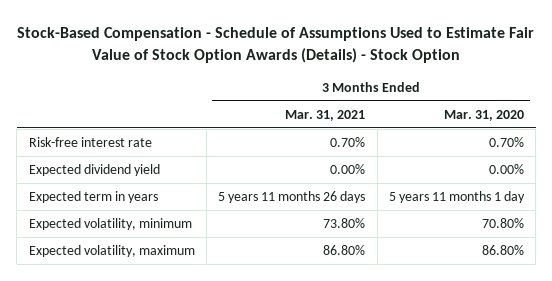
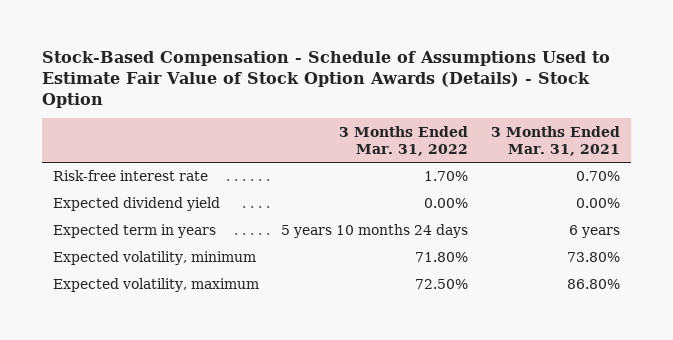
[443,109,524,121] Mar. 31, 2020 -> none
none -> [339,125,469,156] 3 Months Ended Mar. 31, 2022
[218,190,366,203] 5 years 11 months 26 days -> [569,225,621,239] 6 years

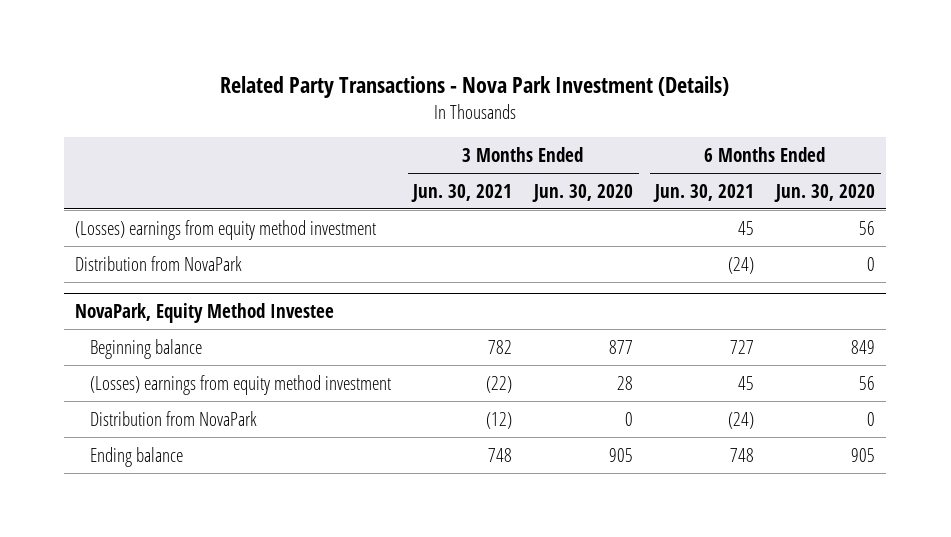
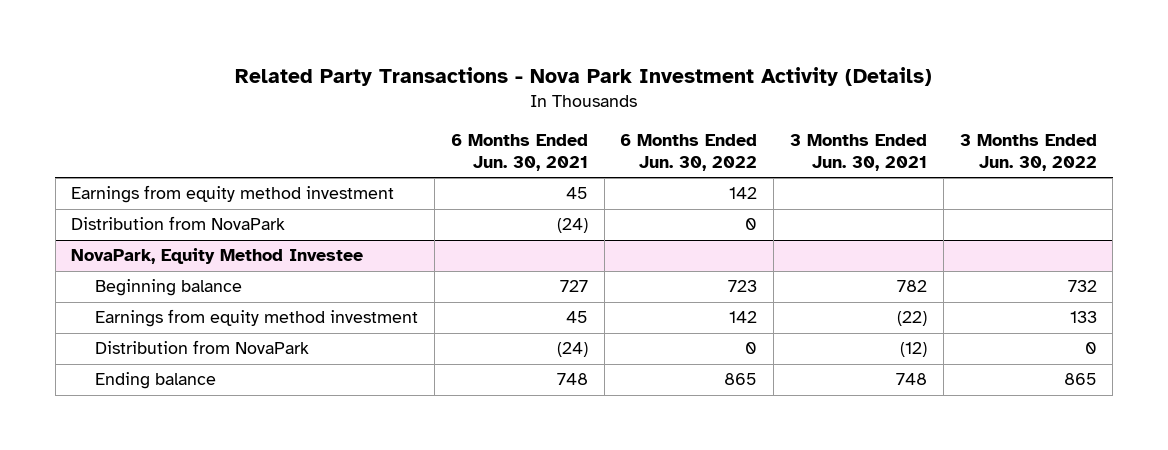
[220,76,730,99] Related Party Transactions - Nova Park Investment (Details) -> [235,66,933,86] Related Party Transactions - Nova Park Investment Activity (Details)
[532,183,634,202] Jun. 30, 2020 -> none
[774,183,876,202] Jun. 30, 2020 -> none
none -> [620,133,758,172] 6 Months Ended Jun. 30, 2022
none -> [959,133,1097,172] 3 Months Ended Jun. 30, 2022
[75,219,377,240] (Losses) earnings from equity method investment -> [71,185,395,204] Earnings from equity method investment
[90,374,392,395] (Losses) earnings from equity method investment -> [95,309,419,328] Earnings from equity method investment

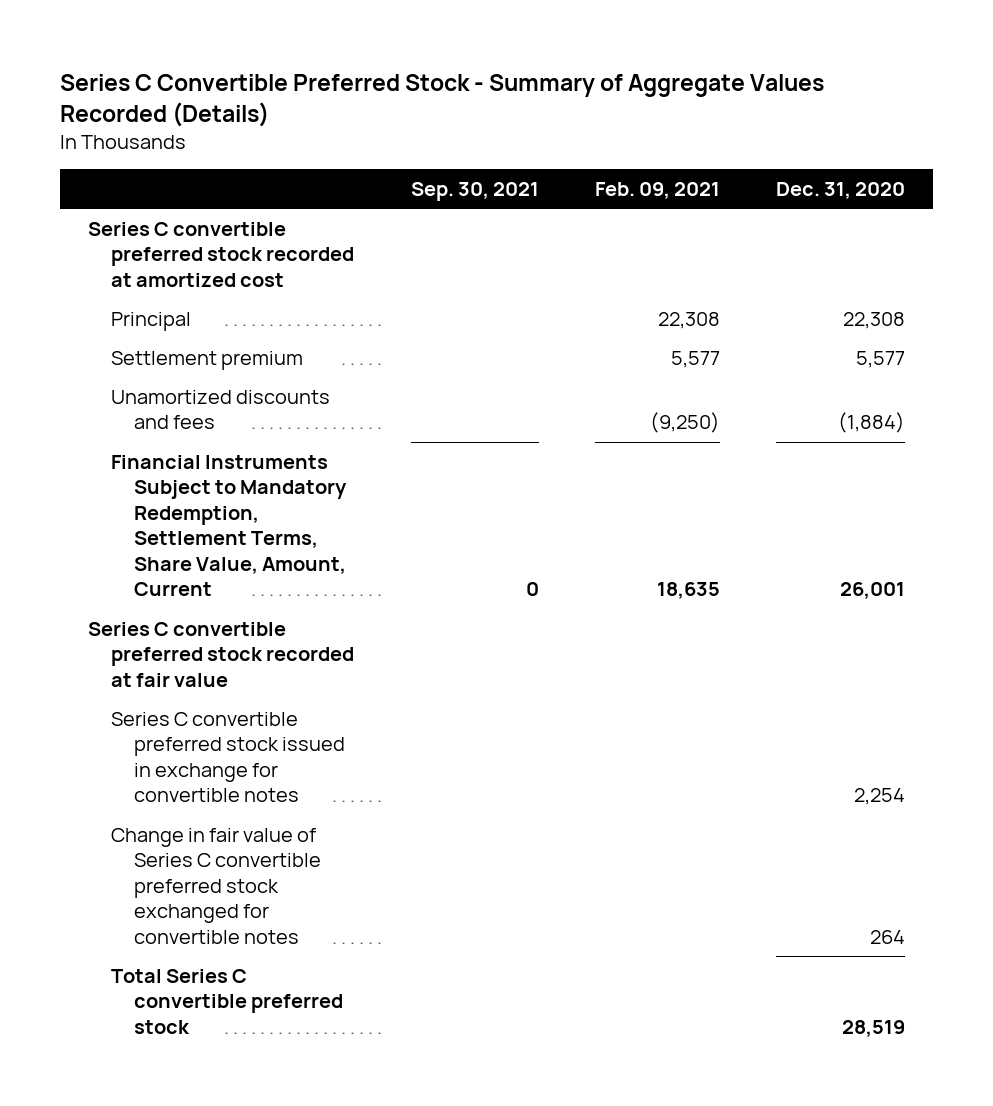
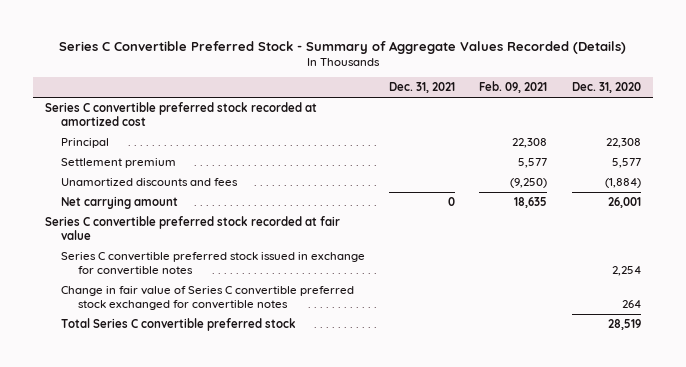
[410,181,539,201] Sep. 30, 2021 -> none
none -> [389,82,456,94] Dec. 31, 2021
[111,454,348,597] Financial Instruments Subject to Mandatory Redemption, Settlement Terms, Share Value, Amount, Current -> [61,196,179,210] Net carrying amount

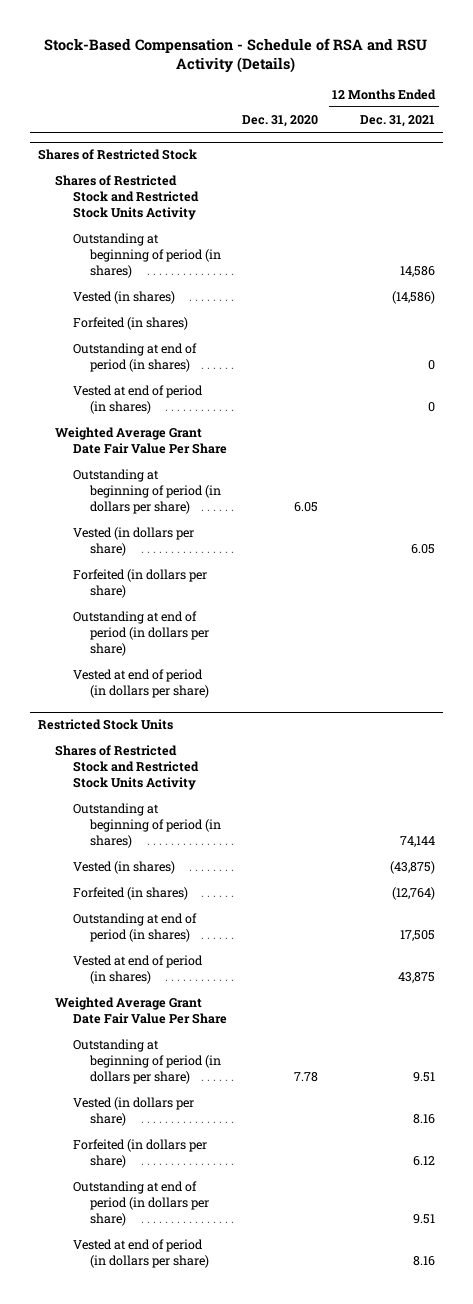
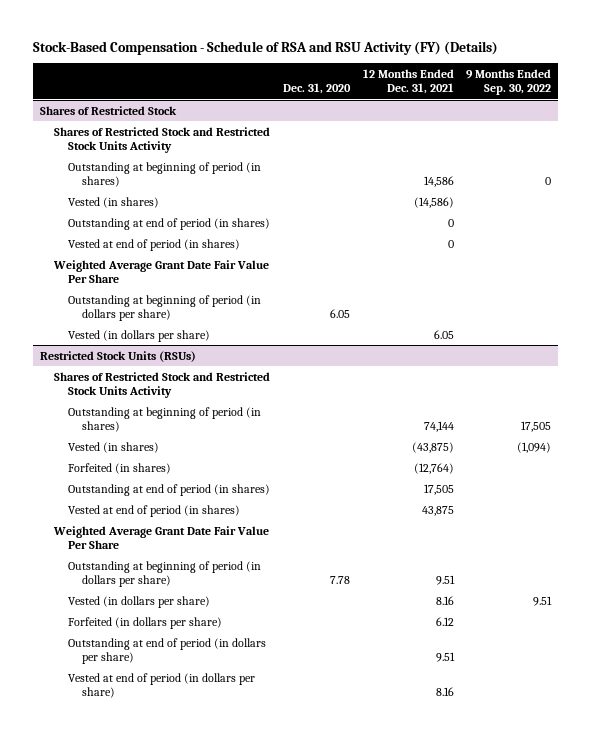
[44,37,428,73] Stock-Based Compensation - Schedule of RSA and RSU Activity (Details) -> [33,40,499,55] Stock-Based Compensation - Schedule of RSA and RSU Activity (FY) (Details)
none -> [466,68,552,96] 9 Months Ended Sep. 30, 2022
[72,317,188,331] Forfeited (in shares) -> none
[72,569,207,599] Forfeited (in dollars per share) -> none
[72,611,210,657] Outstanding at end of period (in dollars per share) -> none
[72,669,210,699] Vested at end of period (in dollars per share) -> none
[37,719,173,731] Restricted Stock Units -> [39,350,196,362] Restricted Stock Units (RSUs)

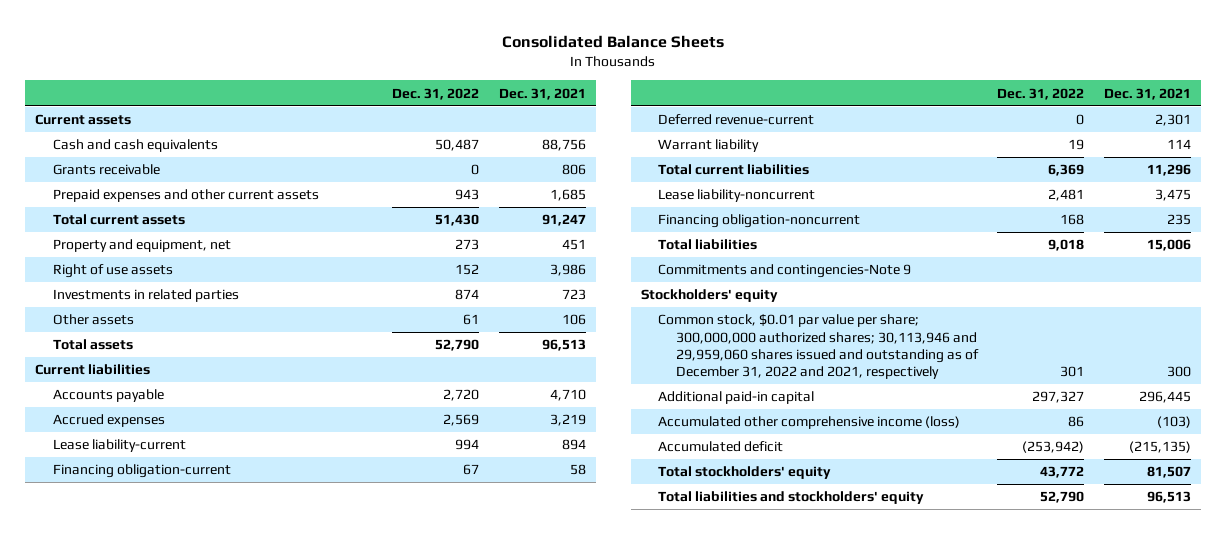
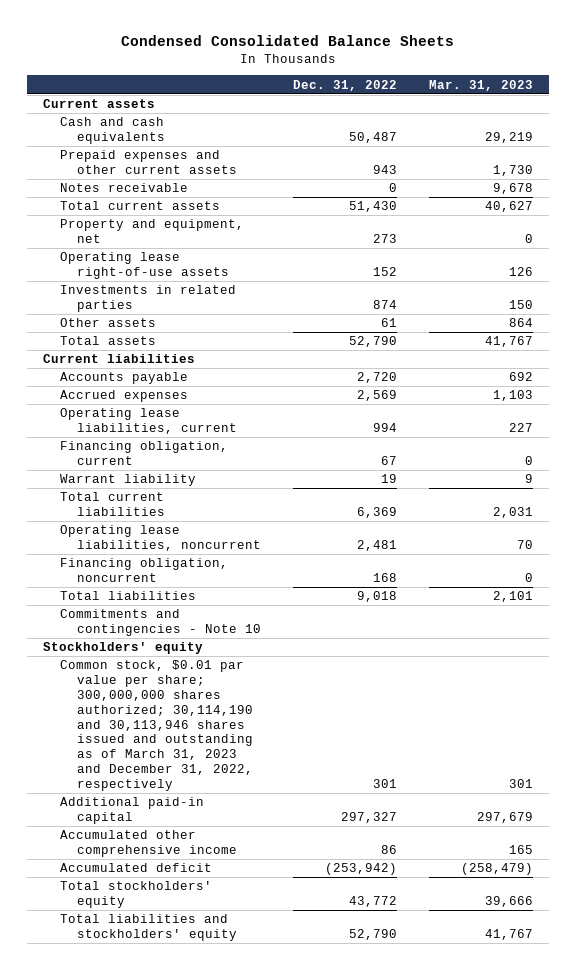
[502,35,725,49] Consolidated Balance Sheets -> [120,35,454,47] Condensed Consolidated Balance Sheets
[498,87,586,100] Dec. 31, 2021 -> none
none -> [428,79,533,91] Mar. 31, 2023
[52,164,160,176] Grants receivable -> none
none -> [59,183,188,193] Notes receivable
[52,264,173,279] Right of use assets -> [59,252,229,280] Operating lease right-of-use assets
[658,114,815,126] Deferred revenue-current -> none
[52,439,186,453] Lease liability-current -> [59,408,237,435] Operating lease liabilities, current
[52,464,231,479] Financing obligation-current -> [59,441,228,466] Financing obligation, current
[658,189,816,203] Lease liability-noncurrent -> [59,525,261,552] Operating lease liabilities, noncurrent
[658,214,861,229] Financing obligation-noncurrent -> [59,558,228,583] Financing obligation, noncurrent
[658,264,912,279] Commitments and contingencies-Note 9 -> [59,609,261,637] Commitments and contingencies - Note 10
[658,314,979,380] Common stock, $0.01 par value per share; 300,000,000 authorized shares; 30,113,946 and 29,959,060 shares issued and outstanding as of December 31, 2022 and 2021, respectively -> [59,660,253,791] Common stock, $0.01 par value per share; 300,000,000 shares authorized; 30,114,190 and 30,113,946 shares issued and outstanding as of March 31, 2023 and December 31, 2022, respectively
[658,416,961,430] Accumulated other comprehensive income (loss) -> [59,830,237,858] Accumulated other comprehensive income

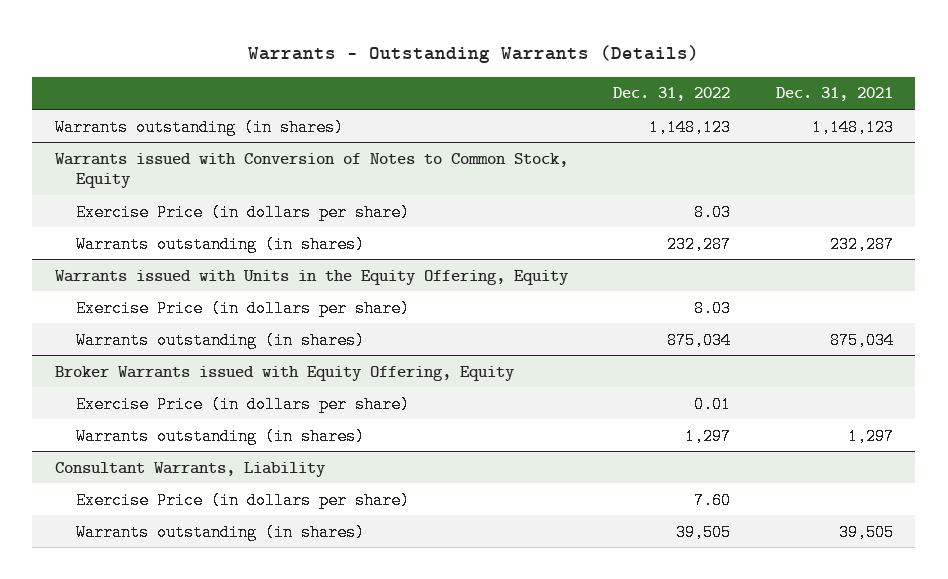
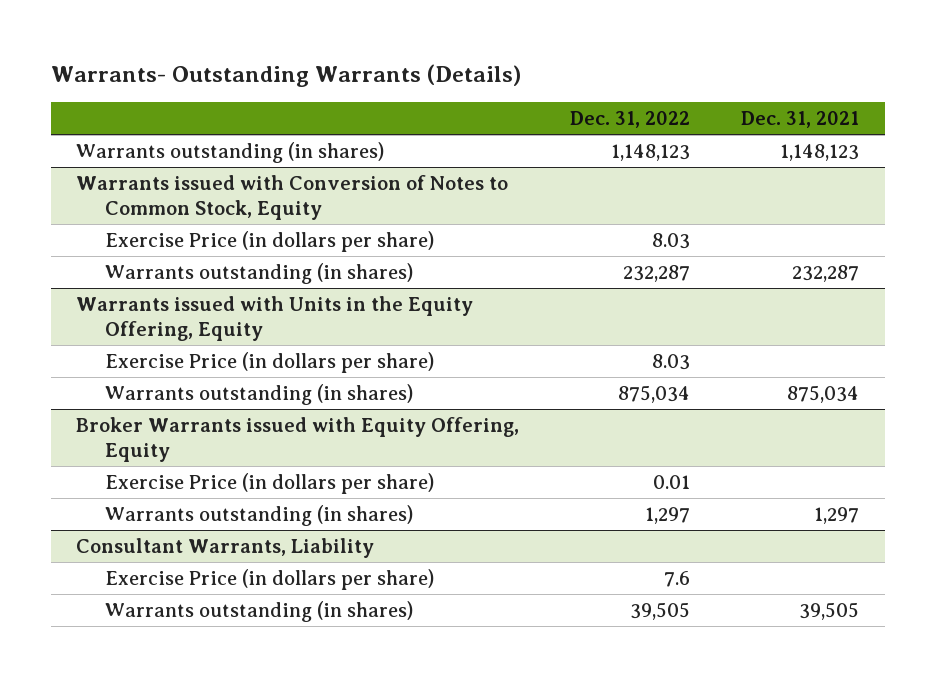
[247,45,699,64] Warrants - Outstanding Warrants (Details) -> [50,63,521,87] Warrants- Outstanding Warrants (Details)
[694,491,732,509] 7.60 -> [664,571,691,588] 7.6

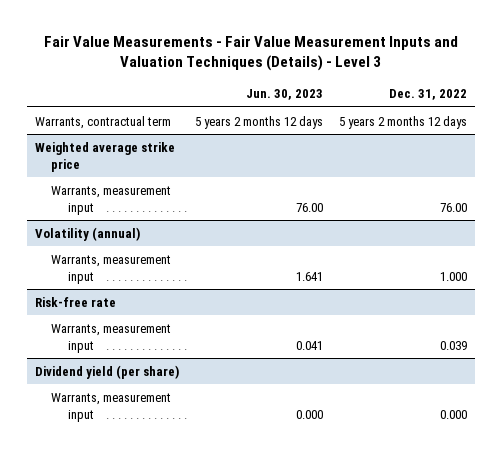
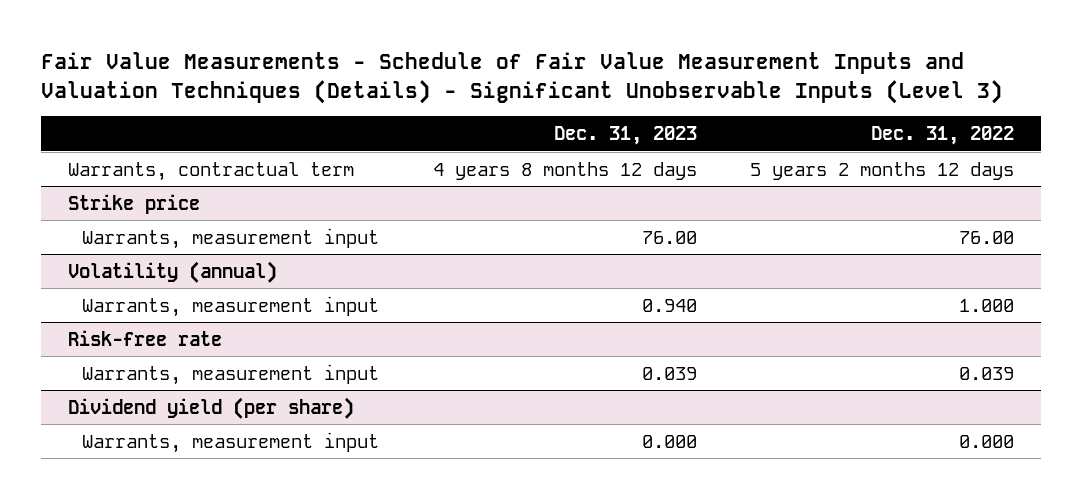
[43,36,458,72] Fair Value Measurements - Fair Value Measurement Inputs and Valuation Techniques (Details) - Level 3 -> [40,52,1003,105] Fair Value Measurements - Schedule of Fair Value Measurement Inputs and Valuation Techniques (Details) - Significant Unobservable Inputs (Level 3)
[245,89,323,101] Jun. 30, 2023 -> none
none -> [553,125,697,145] Dec. 31, 2023
[34,141,175,172] Weighted average strike price -> [67,193,200,214] Strike price

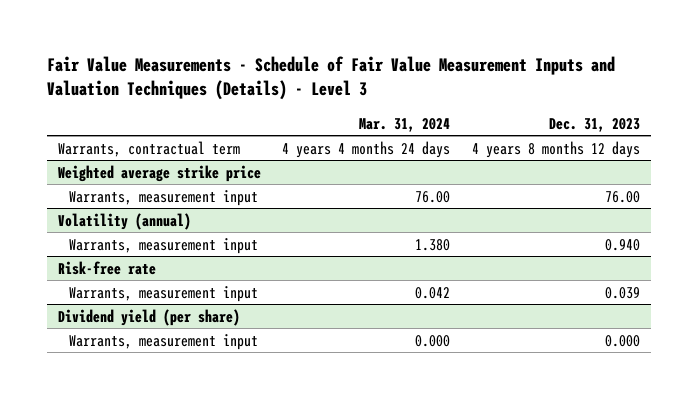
[40,52,1003,105] Fair Value Measurements - Schedule of Fair Value Measurement Inputs and Valuation Techniques (Details) - Significant Unobservable Inputs (Level 3) -> [47,56,616,101] Fair Value Measurements - Schedule of Fair Value Measurement Inputs and Valuation Techniques (Details) - Level 3
[871,125,1015,145] Dec. 31, 2022 -> none
none -> [359,117,451,132] Mar. 31, 2024
[67,193,200,214] Strike price -> [57,164,261,182] Weighted average strike price

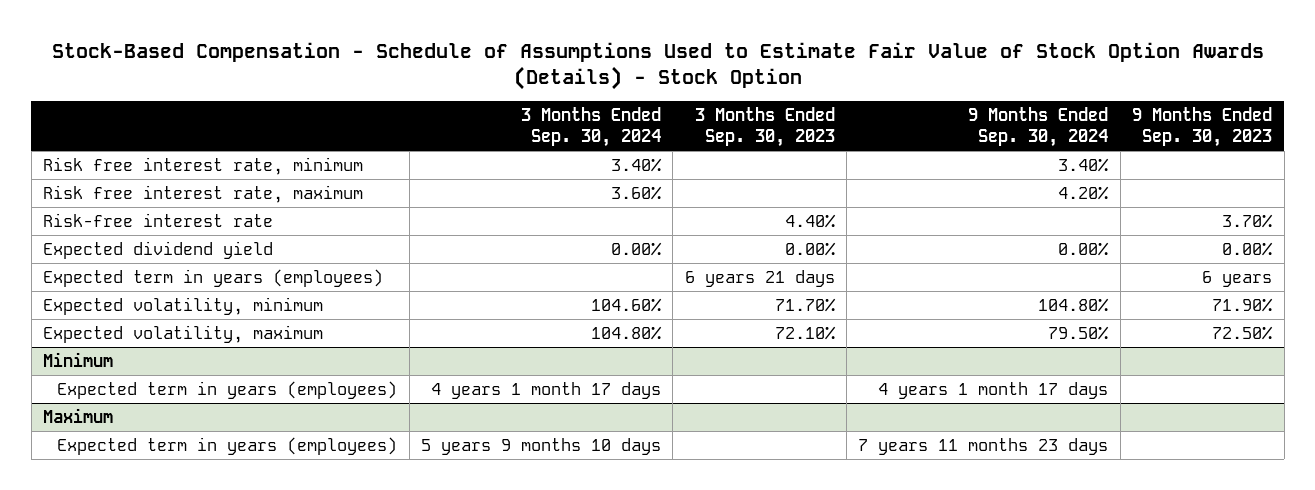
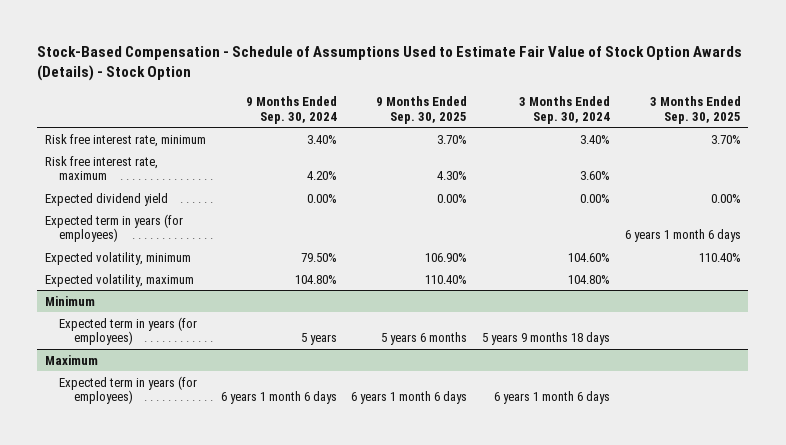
[694,107,835,148] 3 Months Ended Sep. 30, 2023 -> none
[1132,107,1273,148] 9 Months Ended Sep. 30, 2023 -> none
none -> [376,95,468,124] 9 Months Ended Sep. 30, 2025
none -> [649,95,741,124] 3 Months Ended Sep. 30, 2025
[43,213,274,228] Risk-free interest rate -> none
[43,269,384,288] Expected term in years (employees) -> [44,213,183,243] Expected term in years (for employees)
[1038,298,1110,313] 104.80% -> [300,252,337,262] 79.50%
[1048,326,1110,341] 79.50% -> [294,274,337,284] 104.80%
[57,381,398,400] Expected term in years (employees) -> [59,316,198,346] Expected term in years (for employees)
[430,382,661,400] 4 years 1 month 17 days -> [482,332,611,346] 5 years 9 months 18 days
[878,382,1109,400] 4 years 1 month 17 days -> [300,333,337,346] 5 years
[57,437,398,456] Expected term in years (employees) -> [59,375,198,405] Expected term in years (for employees)
[420,438,661,456] 5 years 9 months 10 days -> [494,391,611,405] 6 years 1 month 6 days
[858,438,1109,456] 7 years 11 months 23 days -> [220,391,337,405] 6 years 1 month 6 days

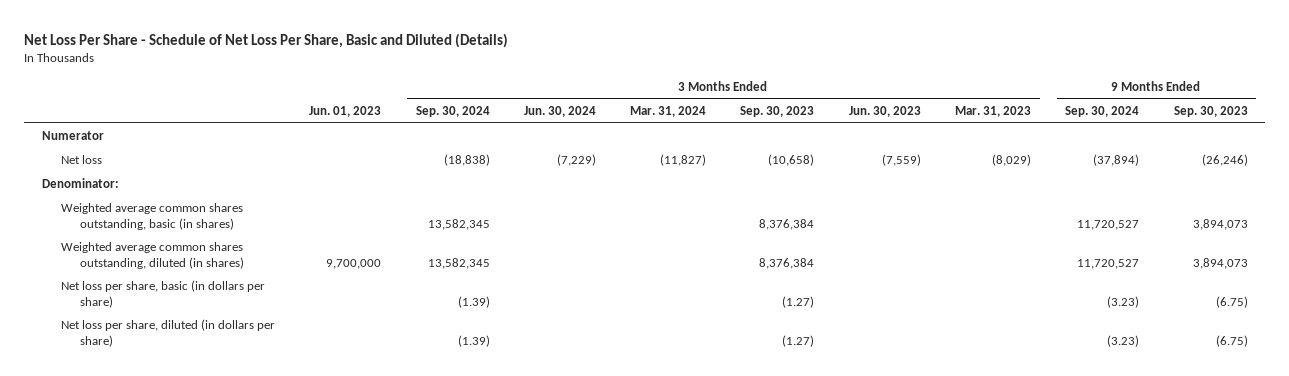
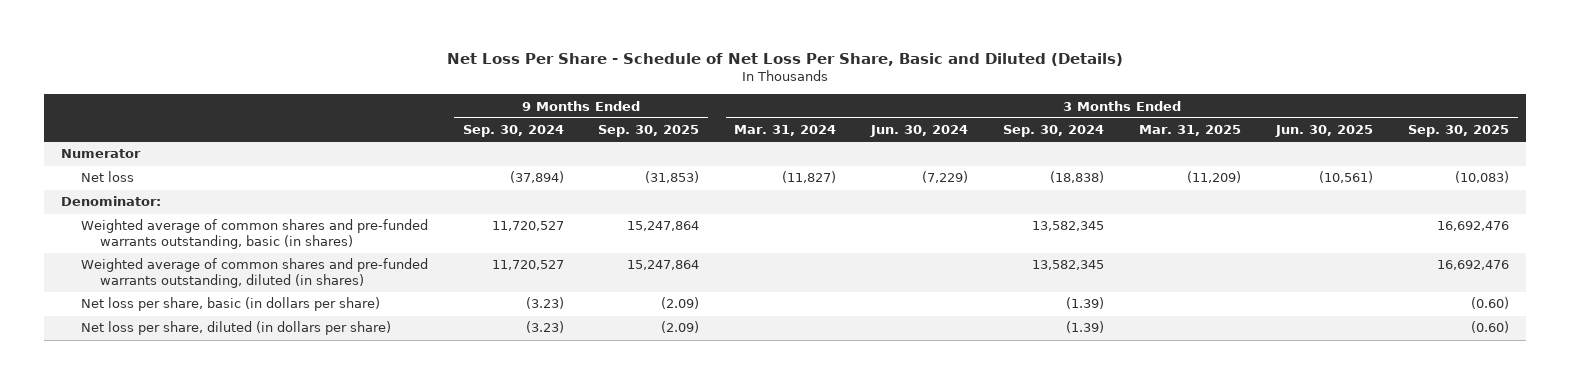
[309,106,382,118] Jun. 01, 2023 -> none
[740,106,815,118] Sep. 30, 2023 -> none
[848,106,921,118] Jun. 30, 2023 -> none
[955,106,1032,118] Mar. 31, 2023 -> none
[1173,106,1248,118] Sep. 30, 2023 -> none
none -> [598,125,700,138] Sep. 30, 2025
none -> [1139,125,1242,137] Mar. 31, 2025
none -> [1274,125,1373,138] Jun. 30, 2025
none -> [1407,125,1509,138] Sep. 30, 2025
[60,203,243,230] Weighted average common shares outstanding, basic (in shares) -> [80,219,428,250] Weighted average of common shares and pre-funded warrants outstanding, basic (in shares)
[60,242,245,269] Weighted average common shares outstanding, diluted (in shares) -> [80,258,428,289] Weighted average of common shares and pre-funded warrants outstanding, diluted (in shares)

